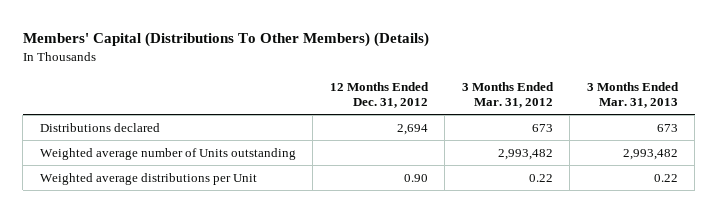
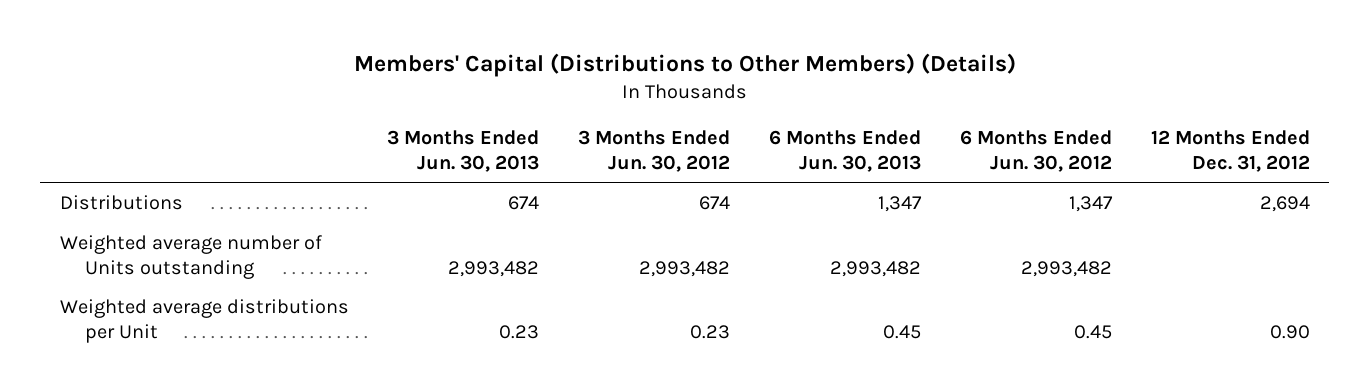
[22,32,429,48] Members' Capital (Distributions To Other Members) (Details) -> [353,53,1016,78] Members' Capital (Distributions to Other Members) (Details)
[461,81,554,109] 3 Months Ended Mar. 31, 2012 -> none
[586,81,679,109] 3 Months Ended Mar. 31, 2013 -> none
none -> [387,130,540,172] 3 Months Ended Jun. 30, 2013
none -> [578,130,731,172] 3 Months Ended Jun. 30, 2012
none -> [769,130,922,172] 6 Months Ended Jun. 30, 2013
none -> [959,130,1112,172] 6 Months Ended Jun. 30, 2012
[39,122,160,132] Distributions declared -> [59,195,183,211] Distributions

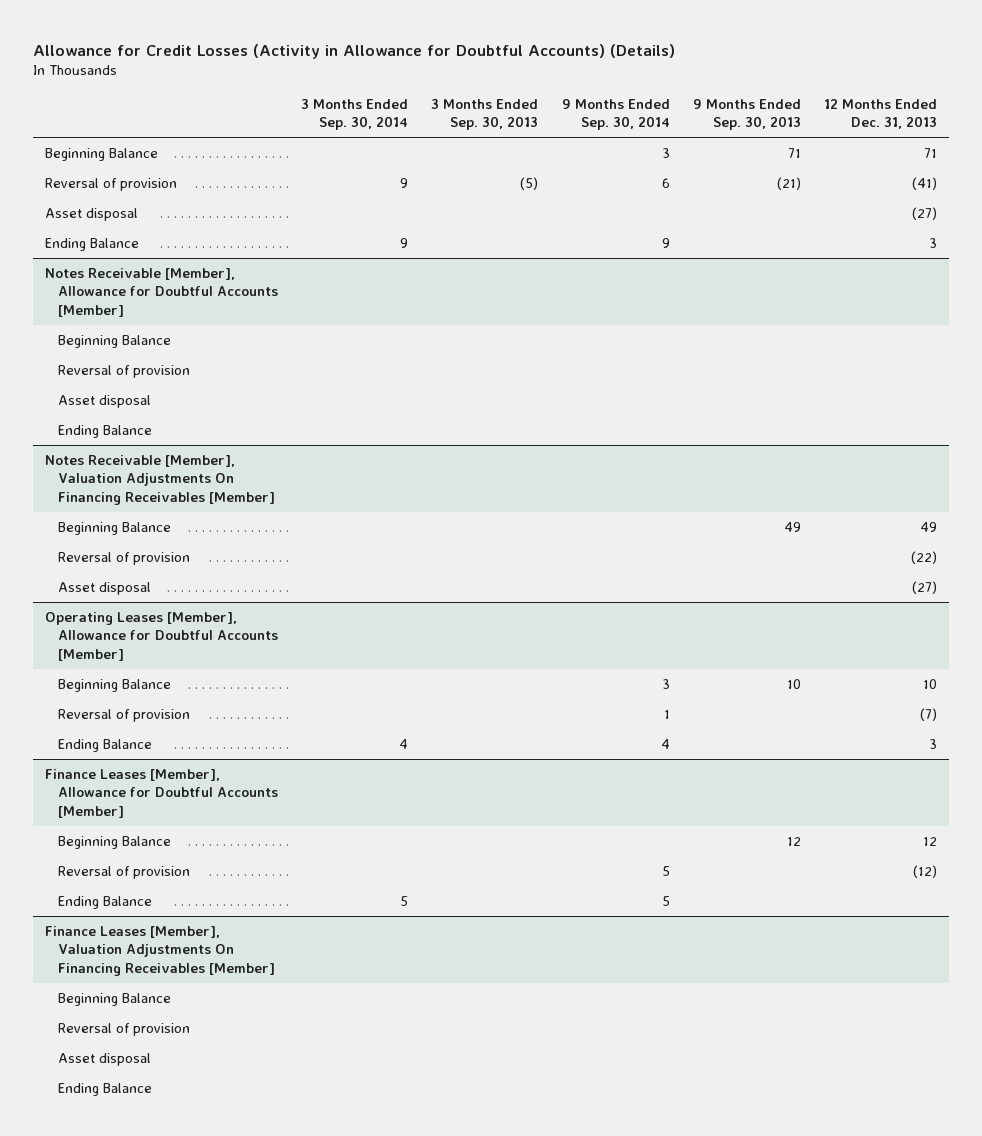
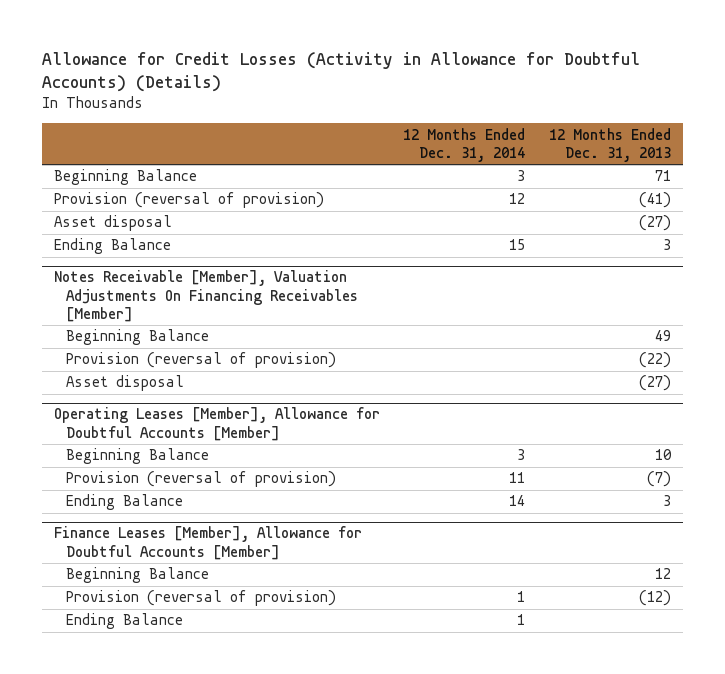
[300,98,408,131] 3 Months Ended Sep. 30, 2014 -> none
[431,98,539,131] 3 Months Ended Sep. 30, 2013 -> none
[561,98,670,131] 9 Months Ended Sep. 30, 2014 -> none
[692,98,801,131] 9 Months Ended Sep. 30, 2013 -> none
none -> [403,127,526,162] 12 Months Ended Dec. 31, 2014
[45,177,178,191] Reversal of provision -> [53,192,324,209] Provision (reversal of provision)
[45,267,278,317] Notes Receivable [Member], Allowance for Doubtful Accounts [Member] -> none
[57,334,171,348] Beginning Balance -> none
[57,364,190,378] Reversal of provision -> none
[57,394,151,408] Asset disposal -> none
[57,424,152,438] Ending Balance -> none
[57,551,190,565] Reversal of provision -> [65,352,336,369] Provision (reversal of provision)
[57,708,190,722] Reversal of provision -> [65,471,336,488] Provision (reversal of provision)
[57,895,152,909] Ending Balance -> none
[45,925,275,976] Finance Leases [Member], Valuation Adjustments On Financing Receivables [Member] -> none
[57,992,171,1006] Beginning Balance -> none
[57,1022,190,1036] Reversal of provision -> none
[57,1052,151,1066] Asset disposal -> none
[57,865,190,879] Reversal of provision -> [65,590,336,607] Provision (reversal of provision)

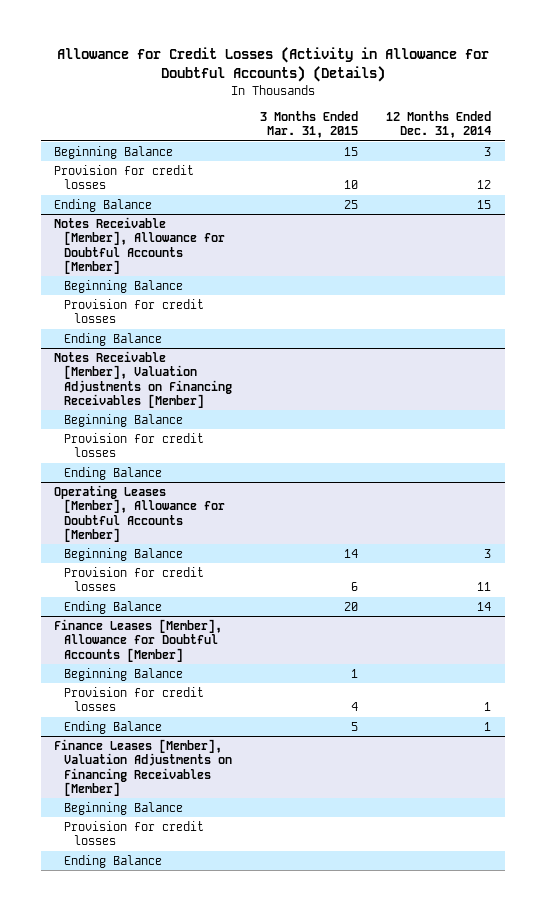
[549,127,672,162] 12 Months Ended Dec. 31, 2013 -> none
none -> [259,110,358,139] 3 Months Ended Mar. 31, 2015
[53,215,172,232] Asset disposal -> none
[53,192,324,209] Provision (reversal of provision) -> [54,164,195,190] Provision for credit losses
[53,270,358,322] Notes Receivable [Member], Valuation Adjustments On Financing Receivables [Member] -> none
none -> [54,216,226,275] Notes Receivable [Member], Allowance for Doubtful Accounts [Member]
[65,375,184,392] Asset disposal -> none
[65,352,336,369] Provision (reversal of provision) -> [64,298,205,324] Provision for credit losses
none -> [64,332,163,346] Ending Balance
none -> [54,350,233,409] Notes Receivable [Member], Valuation Adjustments on Financing Receivables [Member]
none -> [64,413,184,427] Beginning Balance
none -> [64,432,205,458] Provision for credit losses
none -> [64,466,163,480] Ending Balance
[65,471,336,488] Provision (reversal of provision) -> [64,566,205,592] Provision for credit losses
[65,590,336,607] Provision (reversal of provision) -> [64,686,205,712] Provision for credit losses
none -> [54,738,233,797] Finance Leases [Member], Valuation Adjustments on Financing Receivables [Member]
none -> [64,801,184,815] Beginning Balance
none -> [64,820,205,846] Provision for credit losses
none -> [64,854,163,868] Ending Balance

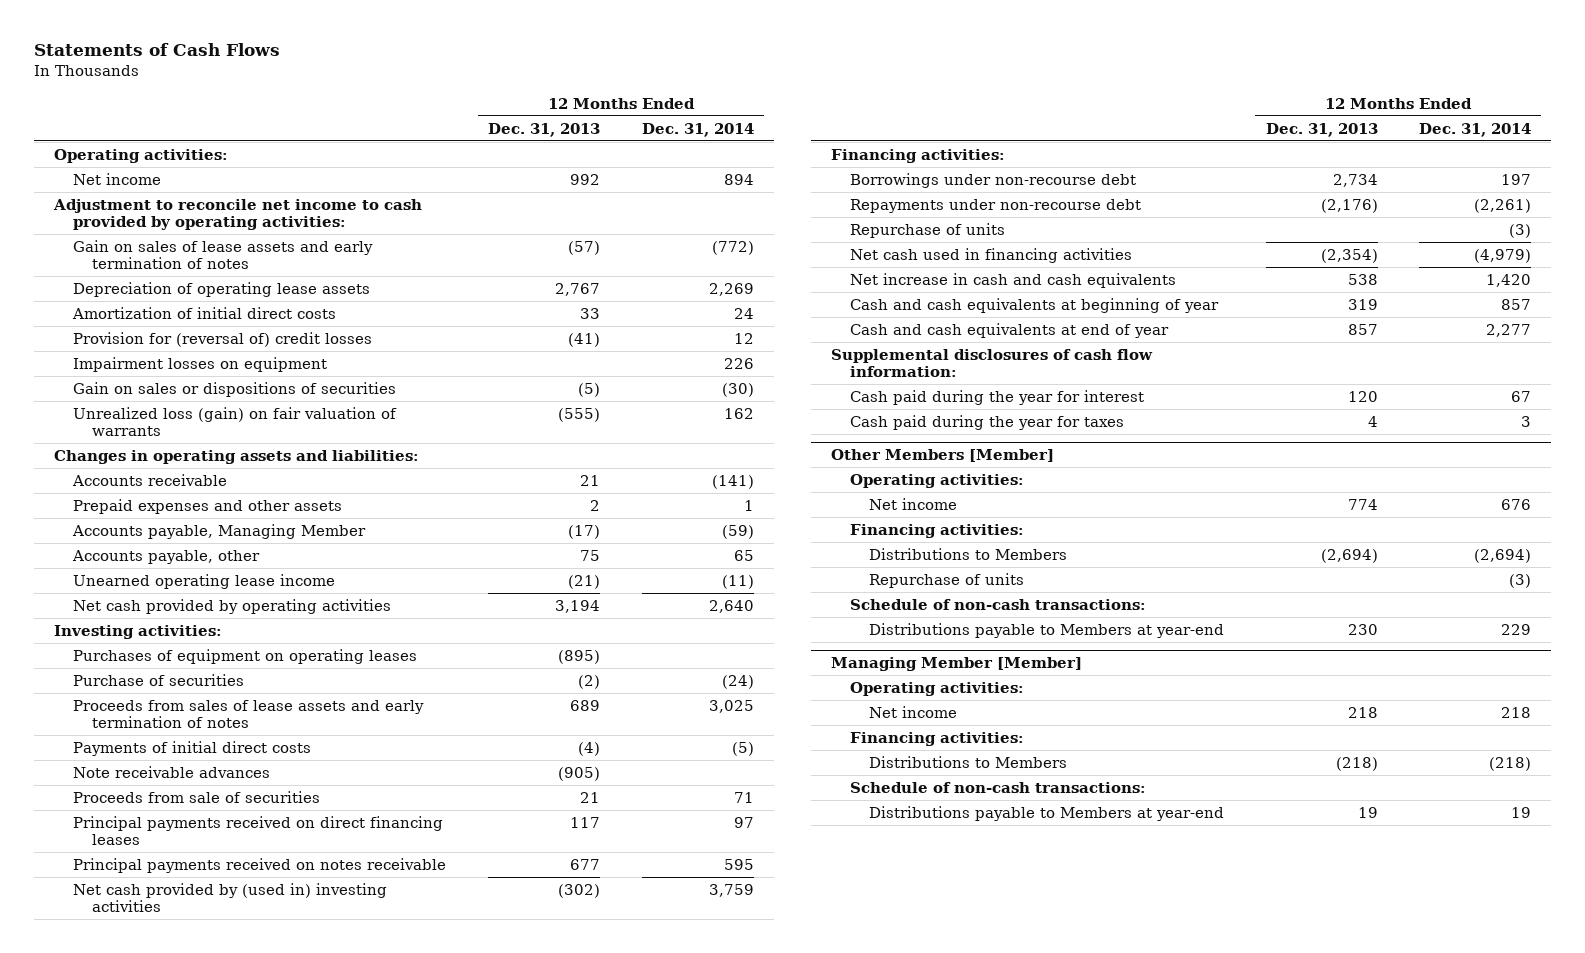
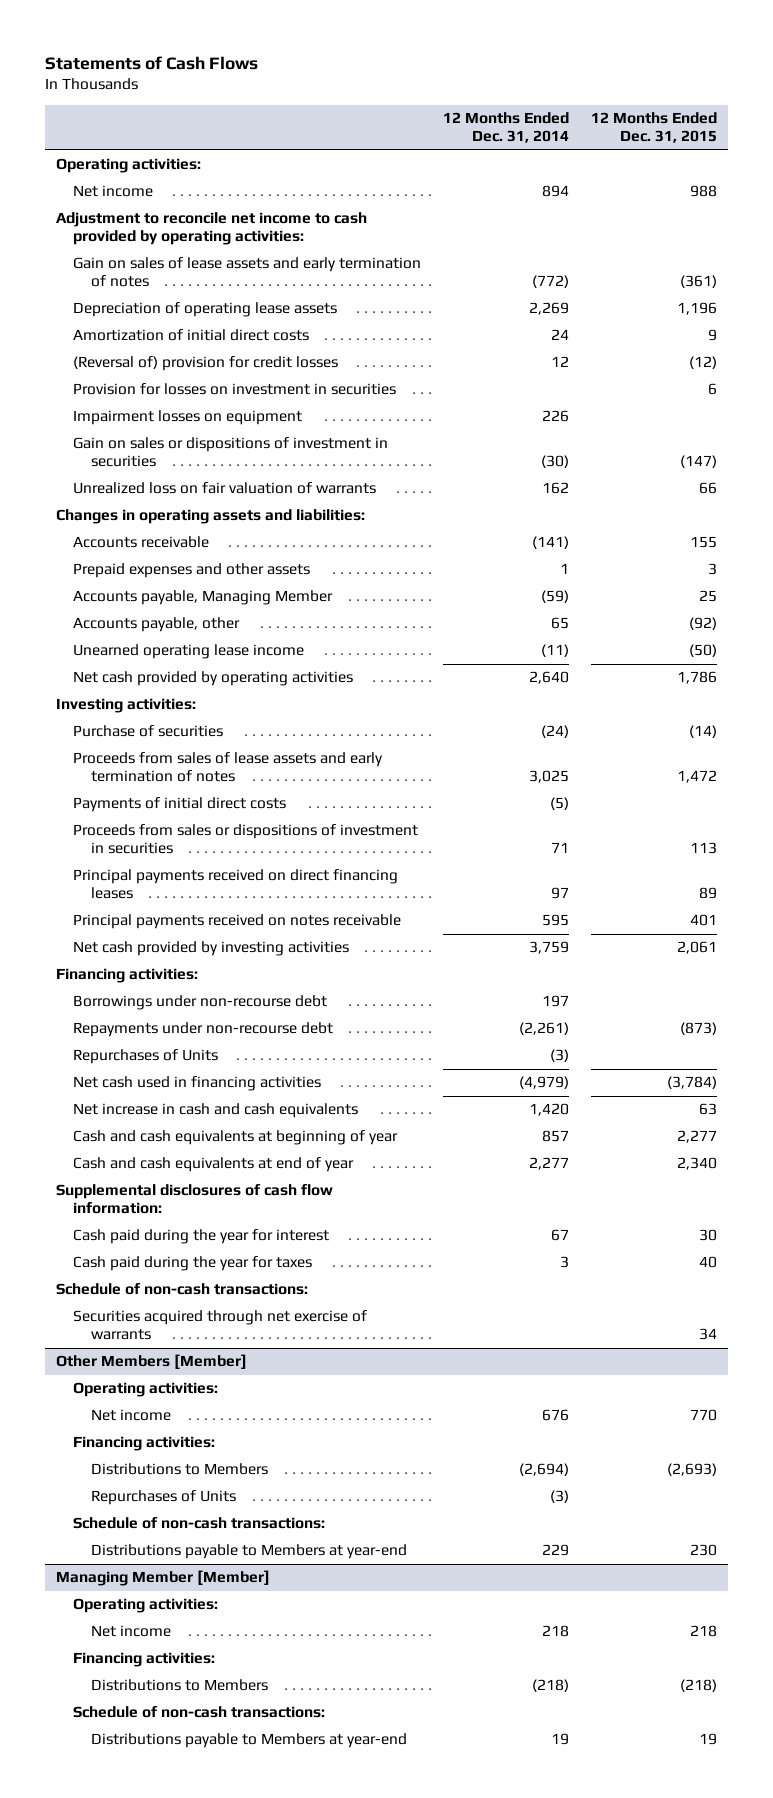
[488,122,601,137] Dec. 31, 2013 -> none
none -> [591,112,718,144] 12 Months Ended Dec. 31, 2015
[73,331,373,347] Provision for (reversal of) credit losses -> [73,356,339,372] (Reversal of) provision for credit losses
none -> [73,383,397,396] Provision for losses on investment in securities
[73,381,397,397] Gain on sales or dispositions of securities -> [73,437,389,468] Gain on sales or dispositions of investment in securities
[73,406,398,436] Unrealized loss (gain) on fair valuation of warrants -> [73,482,377,495] Unrealized loss on fair valuation of warrants
[73,648,418,664] Purchases of equipment on operating leases -> none
[73,765,271,778] Note receivable advances -> none
[73,790,321,803] Proceeds from sale of securities -> [73,824,419,855] Proceeds from sales or dispositions of investment in securities
[73,882,388,912] Net cash provided by (used in) investing activities -> [73,941,350,957] Net cash provided by investing activities
[850,222,1006,238] Repurchase of units -> [73,1049,219,1065] Repurchases of Units
none -> [56,1283,309,1296] Schedule of non-cash transactions:
none -> [73,1310,368,1341] Securities acquired through net exercise of warrants
[869,572,1025,588] Repurchase of units -> [90,1490,236,1506] Repurchases of Units

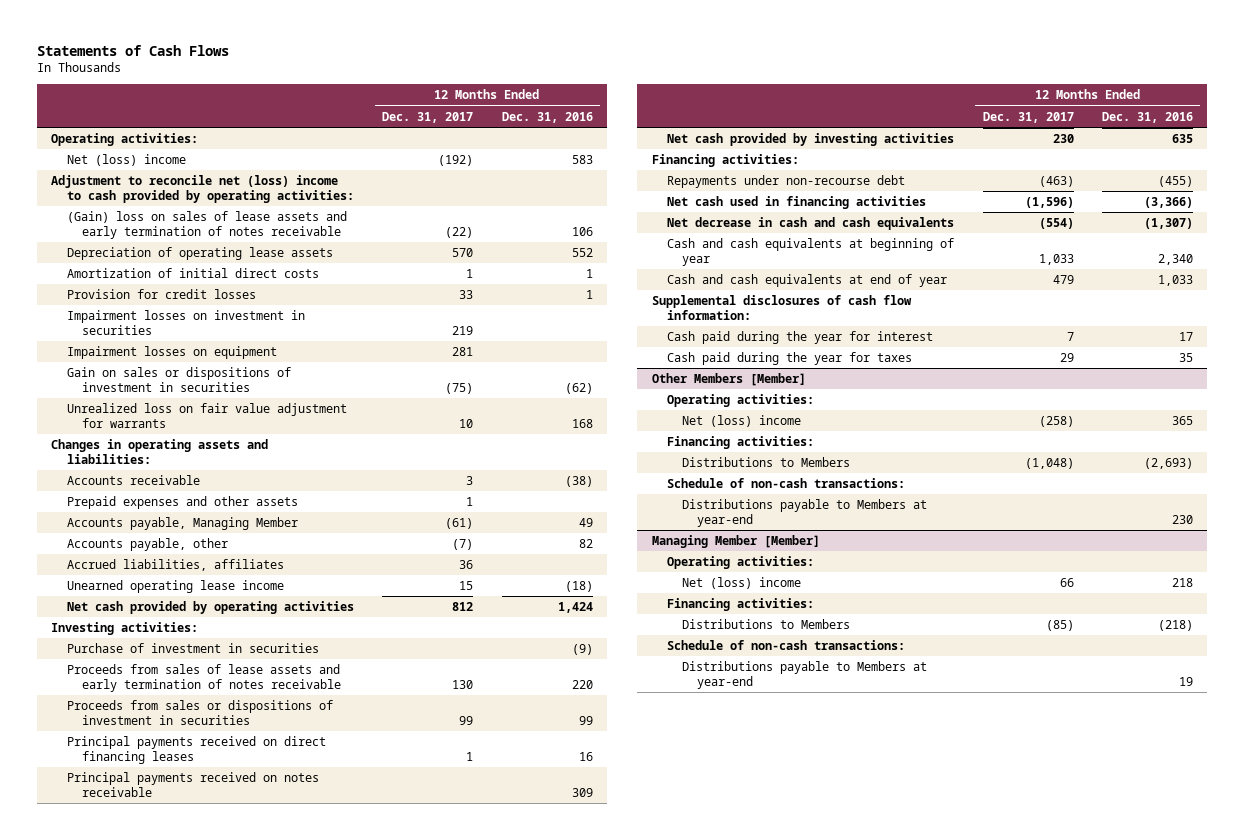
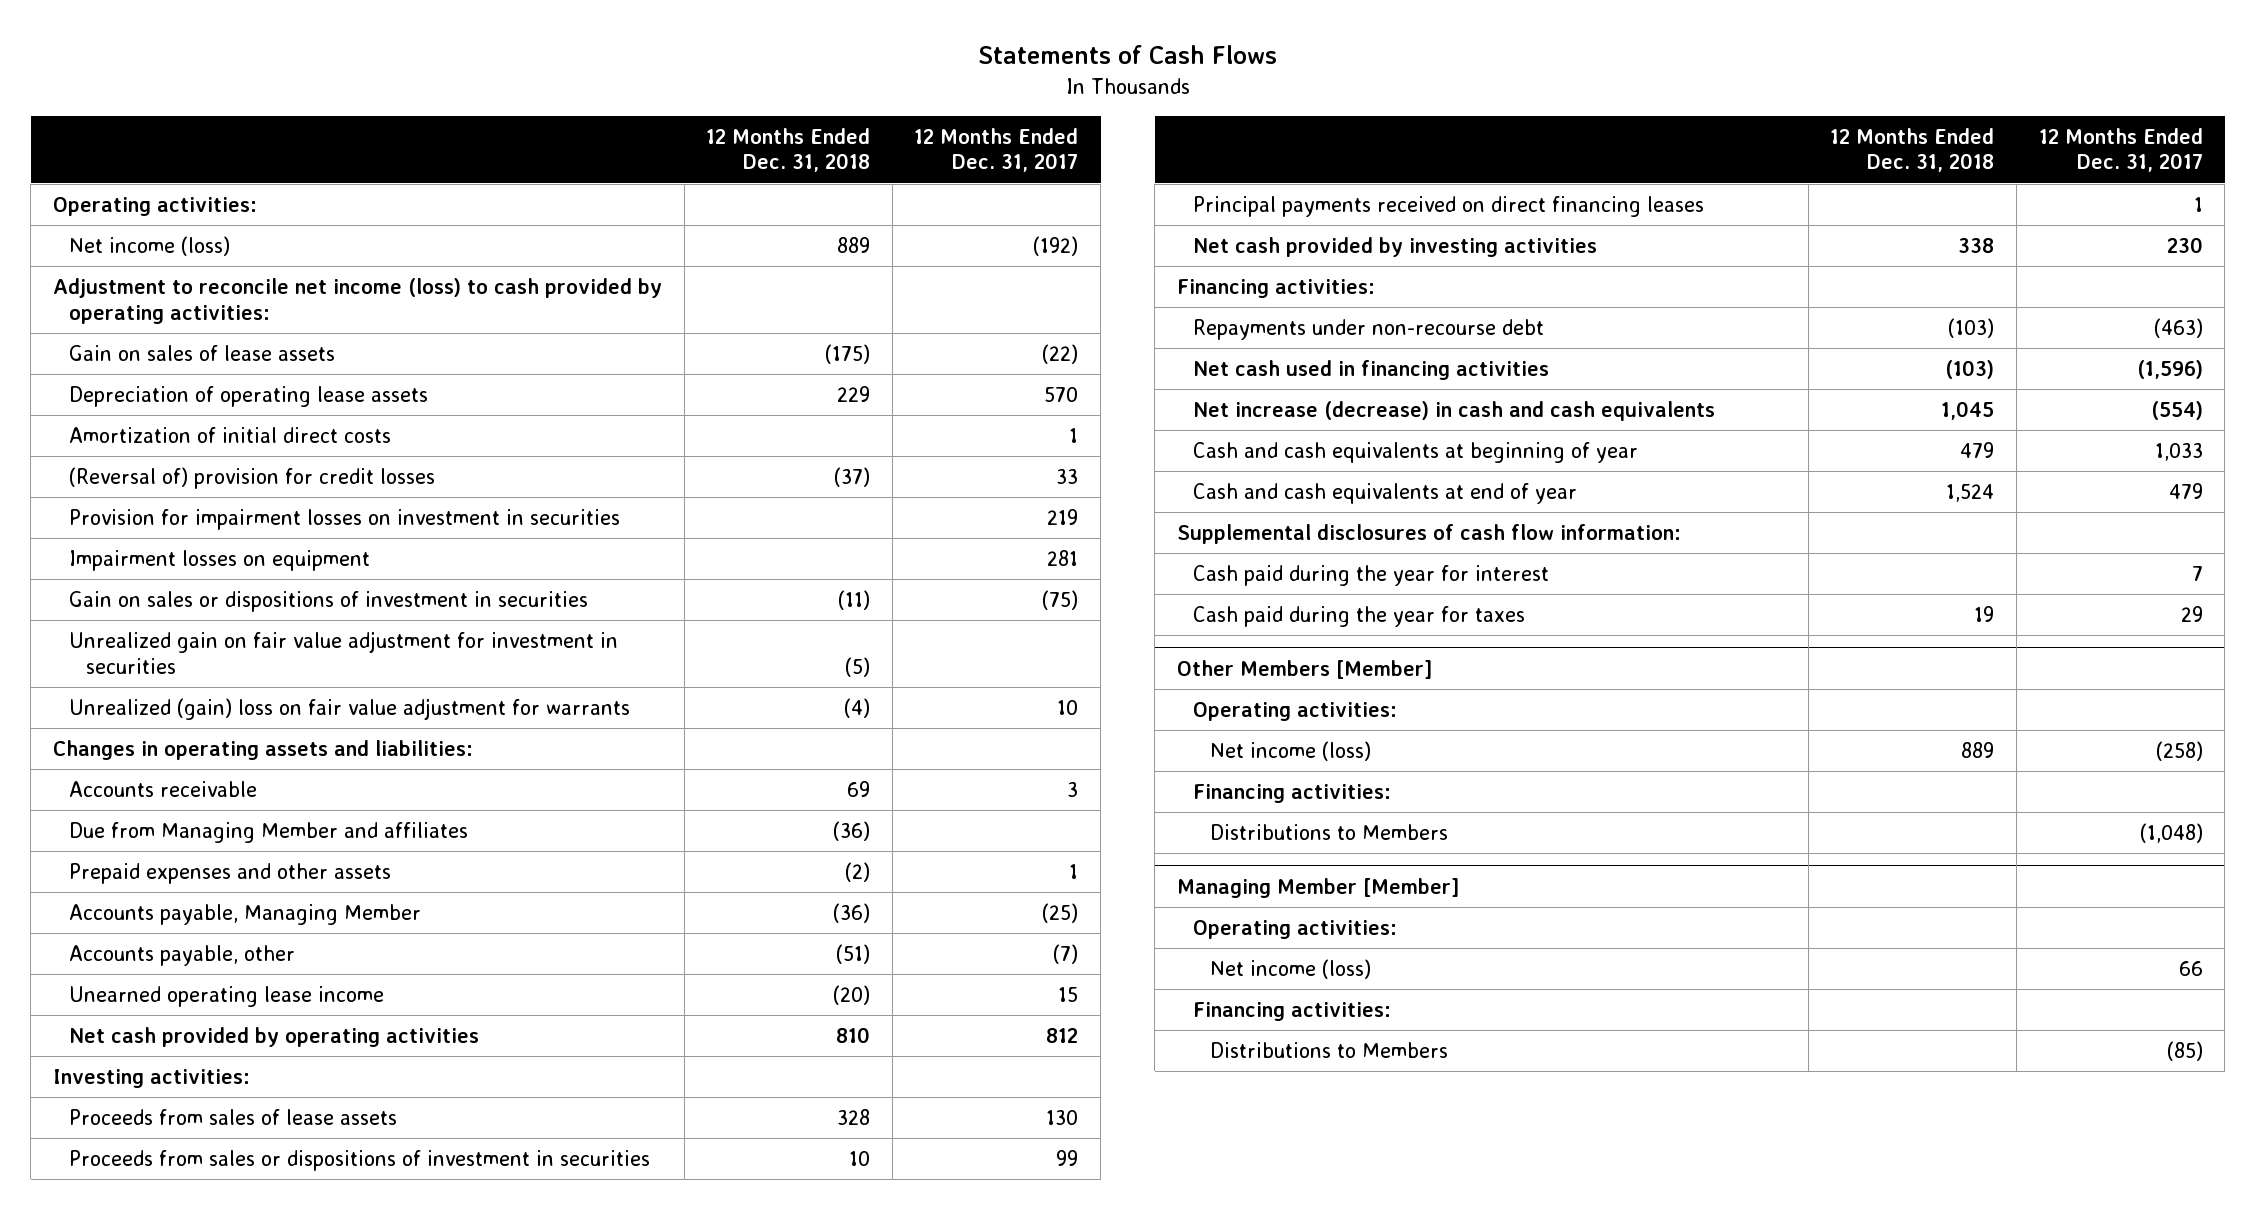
[501,111,593,123] Dec. 31, 2016 -> none
none -> [706,127,871,173] 12 Months Ended Dec. 31, 2018
[66,154,186,167] Net (loss) income -> [69,235,231,256] Net income (loss)
[51,175,354,203] Adjustment to reconcile net (loss) income to cash provided by operating activities: -> [52,277,662,324] Adjustment to reconcile net income (loss) to cash provided by operating activities:
[66,211,347,239] (Gain) loss on sales of lease assets and early termination of notes receivable -> [69,344,336,361] Gain on sales of lease assets
[66,289,256,300] Provision for credit losses -> [69,466,436,489] (Reversal of) provision for credit losses
[66,310,305,335] Impairment losses on investment in securities -> [69,508,621,530] Provision for impairment losses on investment in securities
none -> [69,630,619,674] Unrealized gain on fair value adjustment for investment in securities
[66,403,347,428] Unrealized loss on fair value adjustment for warrants -> [69,697,631,720] Unrealized (gain) loss on fair value adjustment for warrants
none -> [69,821,469,843] Due from Managing Member and affiliates
[445,518,474,530] (61) -> [1042,902,1079,923] (25)
[66,559,284,572] Accrued liabilities, affiliates -> none
[66,643,319,654] Purchase of investment in securities -> none
[66,664,341,692] Proceeds from sales of lease assets and early termination of notes receivable -> [69,1108,398,1125] Proceeds from sales of lease assets
[66,772,319,797] Principal payments received on notes receivable -> none
[666,217,954,231] Net decrease in cash and cash equivalents -> [1193,400,1716,421] Net increase (decrease) in cash and cash equivalents
[682,415,802,428] Net (loss) income -> [1209,740,1371,761] Net income (loss)
[666,478,905,489] Schedule of non-cash transactions: -> none
[682,499,928,527] Distributions payable to Members at year-end -> none
[682,577,802,590] Net (loss) income -> [1209,958,1371,979] Net income (loss)
[666,640,905,651] Schedule of non-cash transactions: -> none
[682,661,928,689] Distributions payable to Members at year-end -> none

